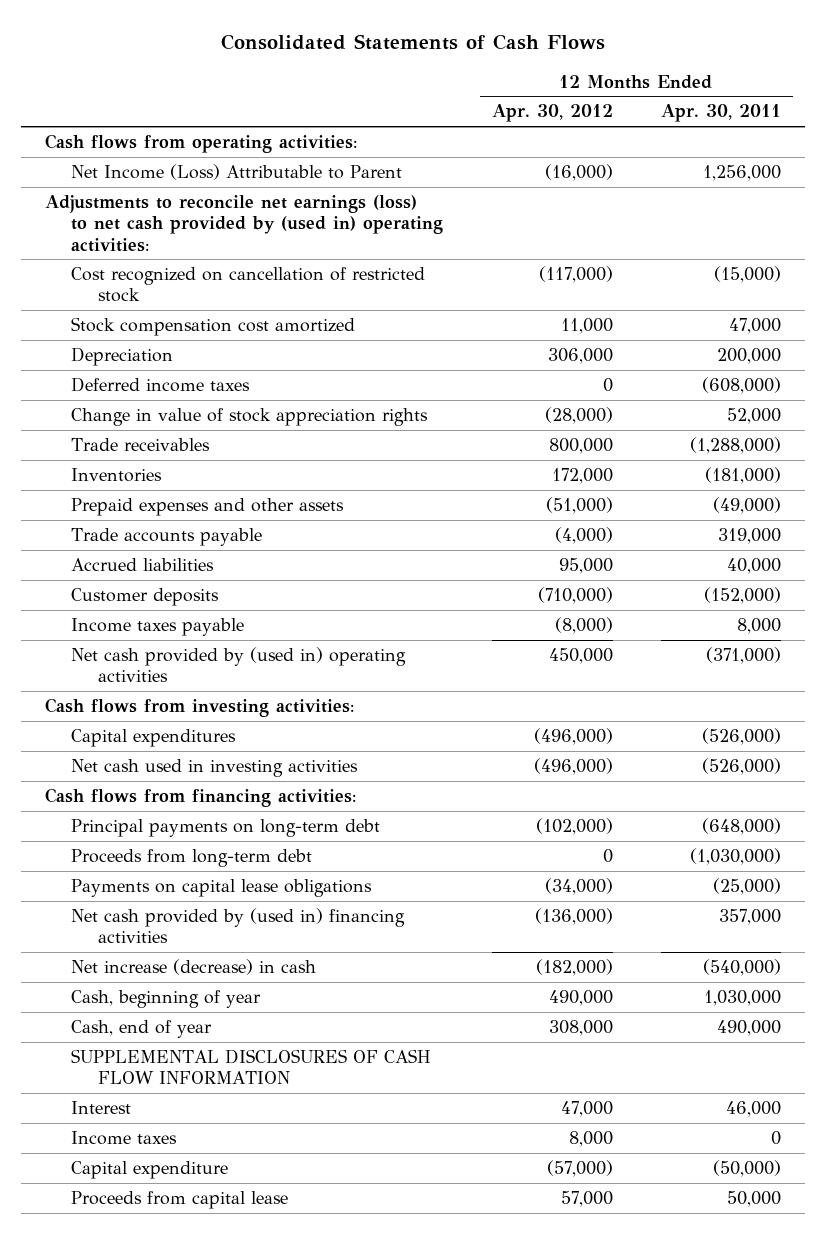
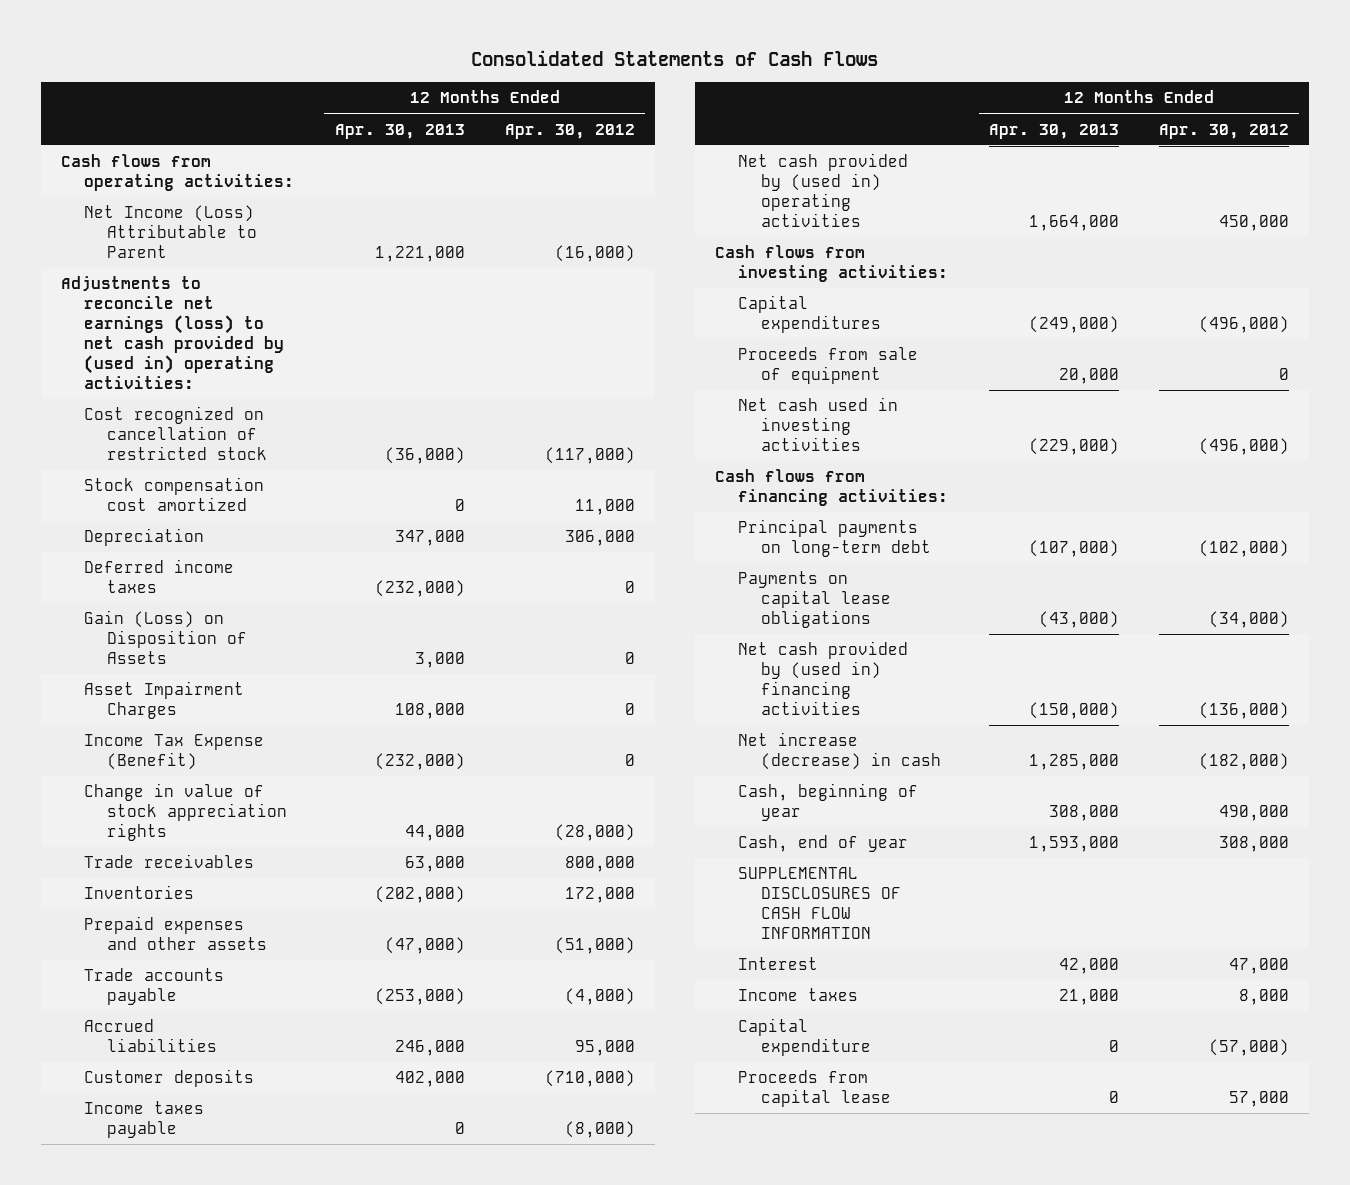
[660,104,781,123] Apr. 30, 2011 -> none
none -> [334,123,465,139] Apr. 30, 2013
none -> [84,610,248,665] Gain (Loss) on Disposition of Assets
none -> [84,681,245,720] Asset Impairment Charges
none -> [84,734,265,771] Income Tax Expense (Benefit)
none -> [738,347,919,385] Proceeds from sale of equipment
[71,849,313,868] Proceeds from long-term debt -> none

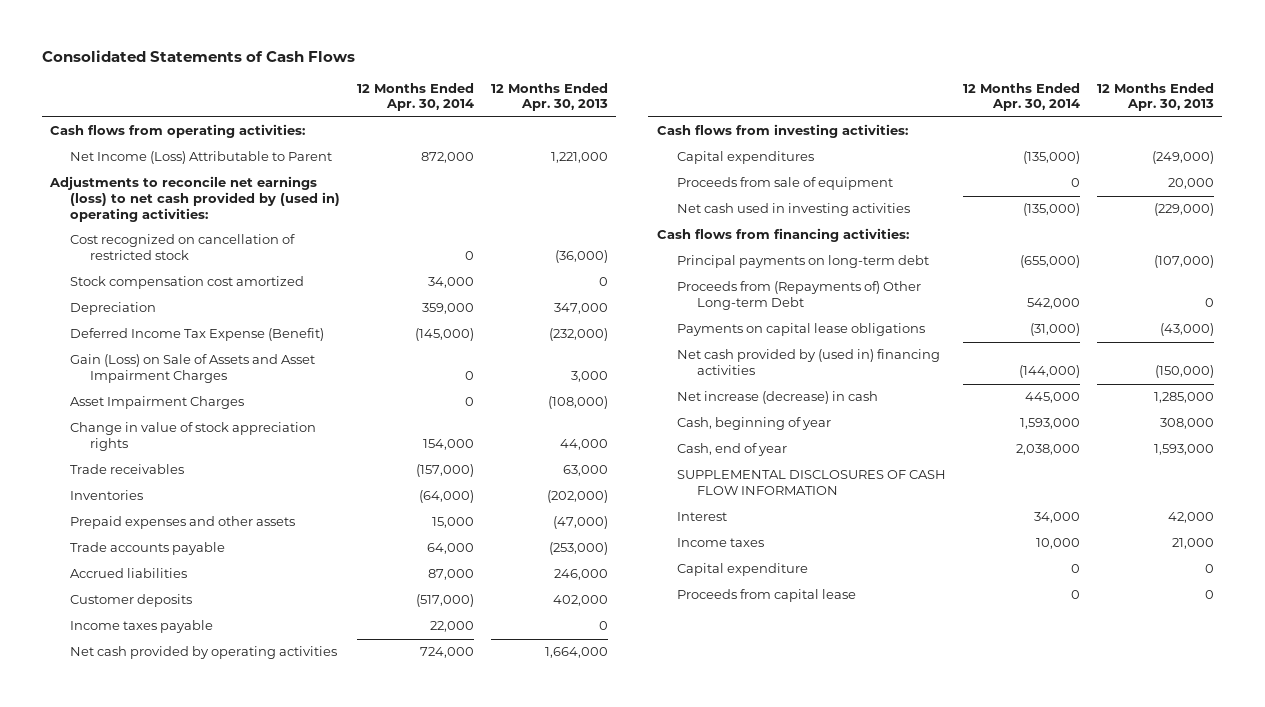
[504,123,635,139] Apr. 30, 2012 -> none
none -> [357,82,475,112] 12 Months Ended Apr. 30, 2014
[84,734,265,771] Income Tax Expense (Benefit) -> none
[84,559,235,594] Deferred income taxes -> [70,328,325,342] Deferred Income Tax Expense (Benefit)
[84,610,248,665] Gain (Loss) on Disposition of Assets -> [70,354,316,384] Gain (Loss) on Sale of Assets and Asset Impairment Charges
[394,703,465,720] 108,000 -> [547,396,608,410] (108,000)
[738,153,909,227] Net cash provided by (used in) operating activities -> [70,646,338,660] Net cash provided by operating activities
none -> [676,281,921,311] Proceeds from (Repayments of) Other Long-term Debt

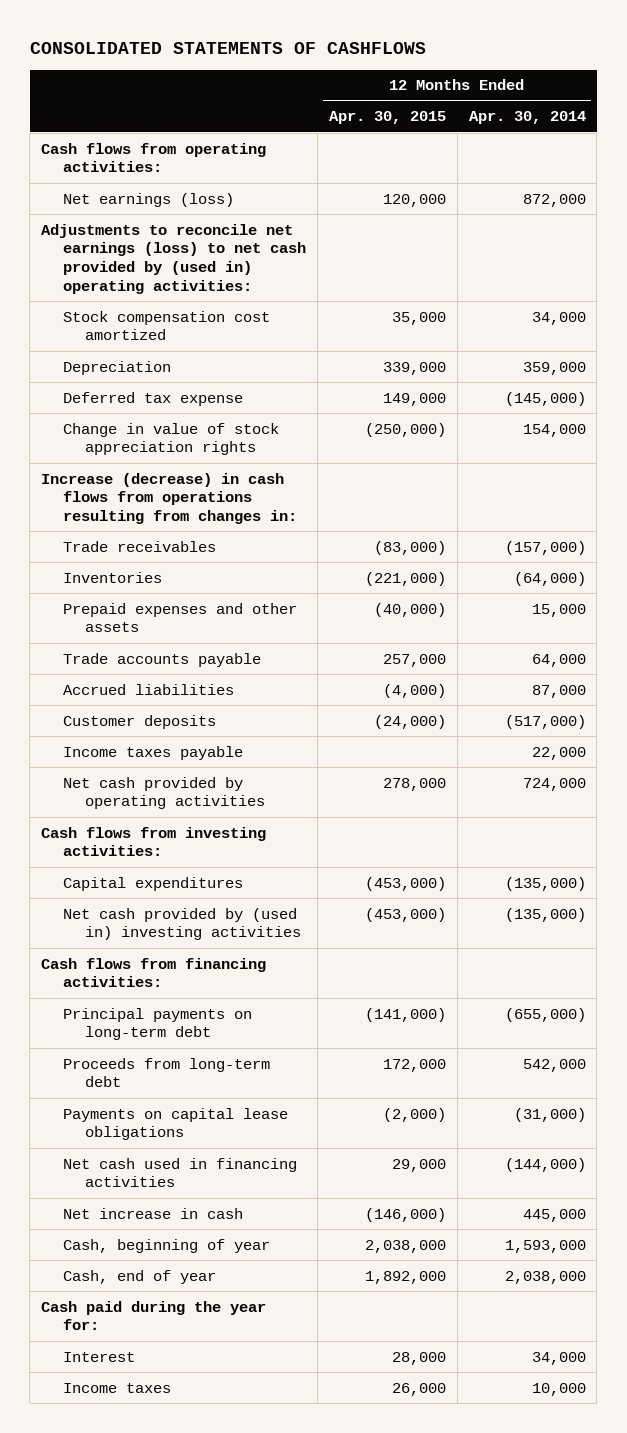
[42,50,356,63] Consolidated Statements of Cash Flows -> [29,41,426,54] CONSOLIDATED STATEMENTS OF CASHFLOWS
[490,82,608,112] 12 Months Ended Apr. 30, 2013 -> none
none -> [328,111,446,125] Apr. 30, 2015
[70,151,333,165] Net Income (Loss) Attributable to Parent -> [62,192,234,207] Net earnings (loss)
[70,234,296,261] Cost recognized on cancellation of restricted stock -> none
[70,354,316,384] Gain (Loss) on Sale of Assets and Asset Impairment Charges -> none
[70,396,245,410] Asset Impairment Charges -> none
[70,328,325,342] Deferred Income Tax Expense (Benefit) -> [62,391,243,406] Deferred tax expense
none -> [41,472,297,525] Increase (decrease) in cash flows from operations resulting from changes in:
[676,177,893,191] Proceeds from sale of equipment -> none
[676,203,910,217] Net cash used in investing activities -> [62,907,301,941] Net cash provided by (used in) investing activities
[676,281,921,311] Proceeds from (Repayments of) Other Long-term Debt -> [62,1057,270,1088] Proceeds from long-term debt
[676,349,940,376] Net cash provided by (used in) financing activities -> [62,1157,297,1188] Net cash used in financing activities
[676,391,878,405] Net increase (decrease) in cash -> [62,1207,243,1219] Net increase in cash
[676,470,946,496] SUPPLEMENTAL DISCLOSURES OF CASH FLOW INFORMATION -> none
none -> [41,1300,267,1331] Cash paid during the year for:
[676,563,808,577] Capital expenditure -> none
[676,589,856,603] Proceeds from capital lease -> none

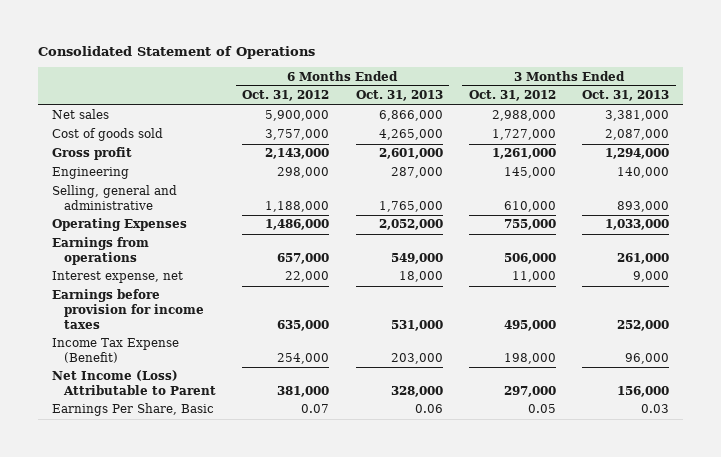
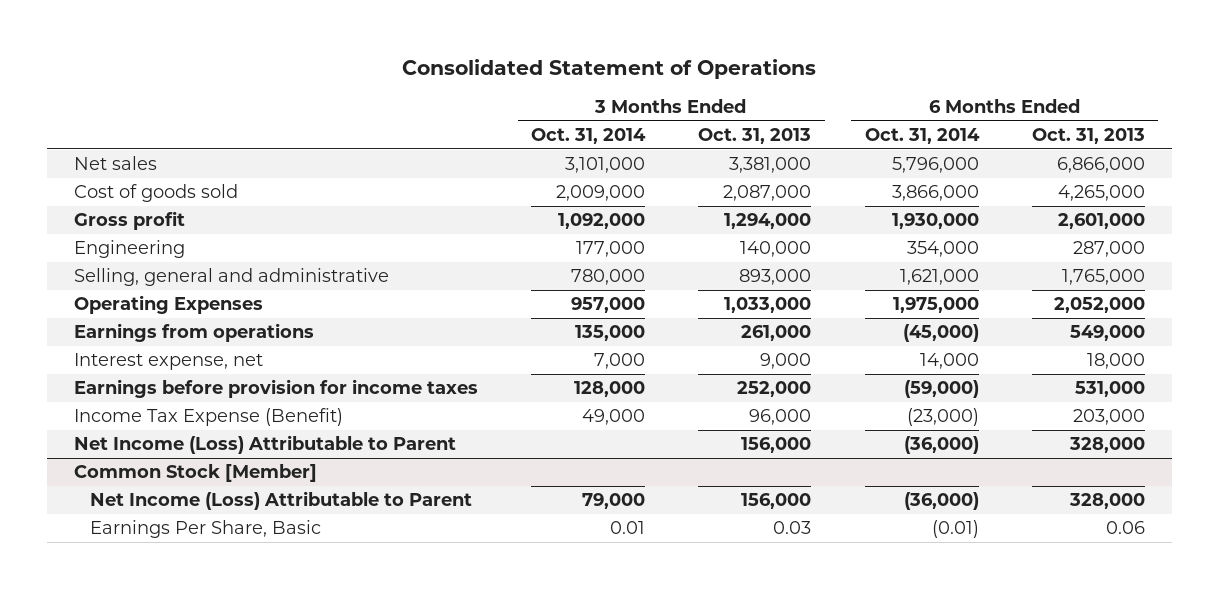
[242,90,330,102] Oct. 31, 2012 -> none
[469,90,557,102] Oct. 31, 2012 -> none
none -> [531,127,647,144] Oct. 31, 2014
none -> [864,127,980,144] Oct. 31, 2014
none -> [73,464,317,483] Common Stock [Member]
none -> [89,491,472,511] Net Income (Loss) Attributable to Parent

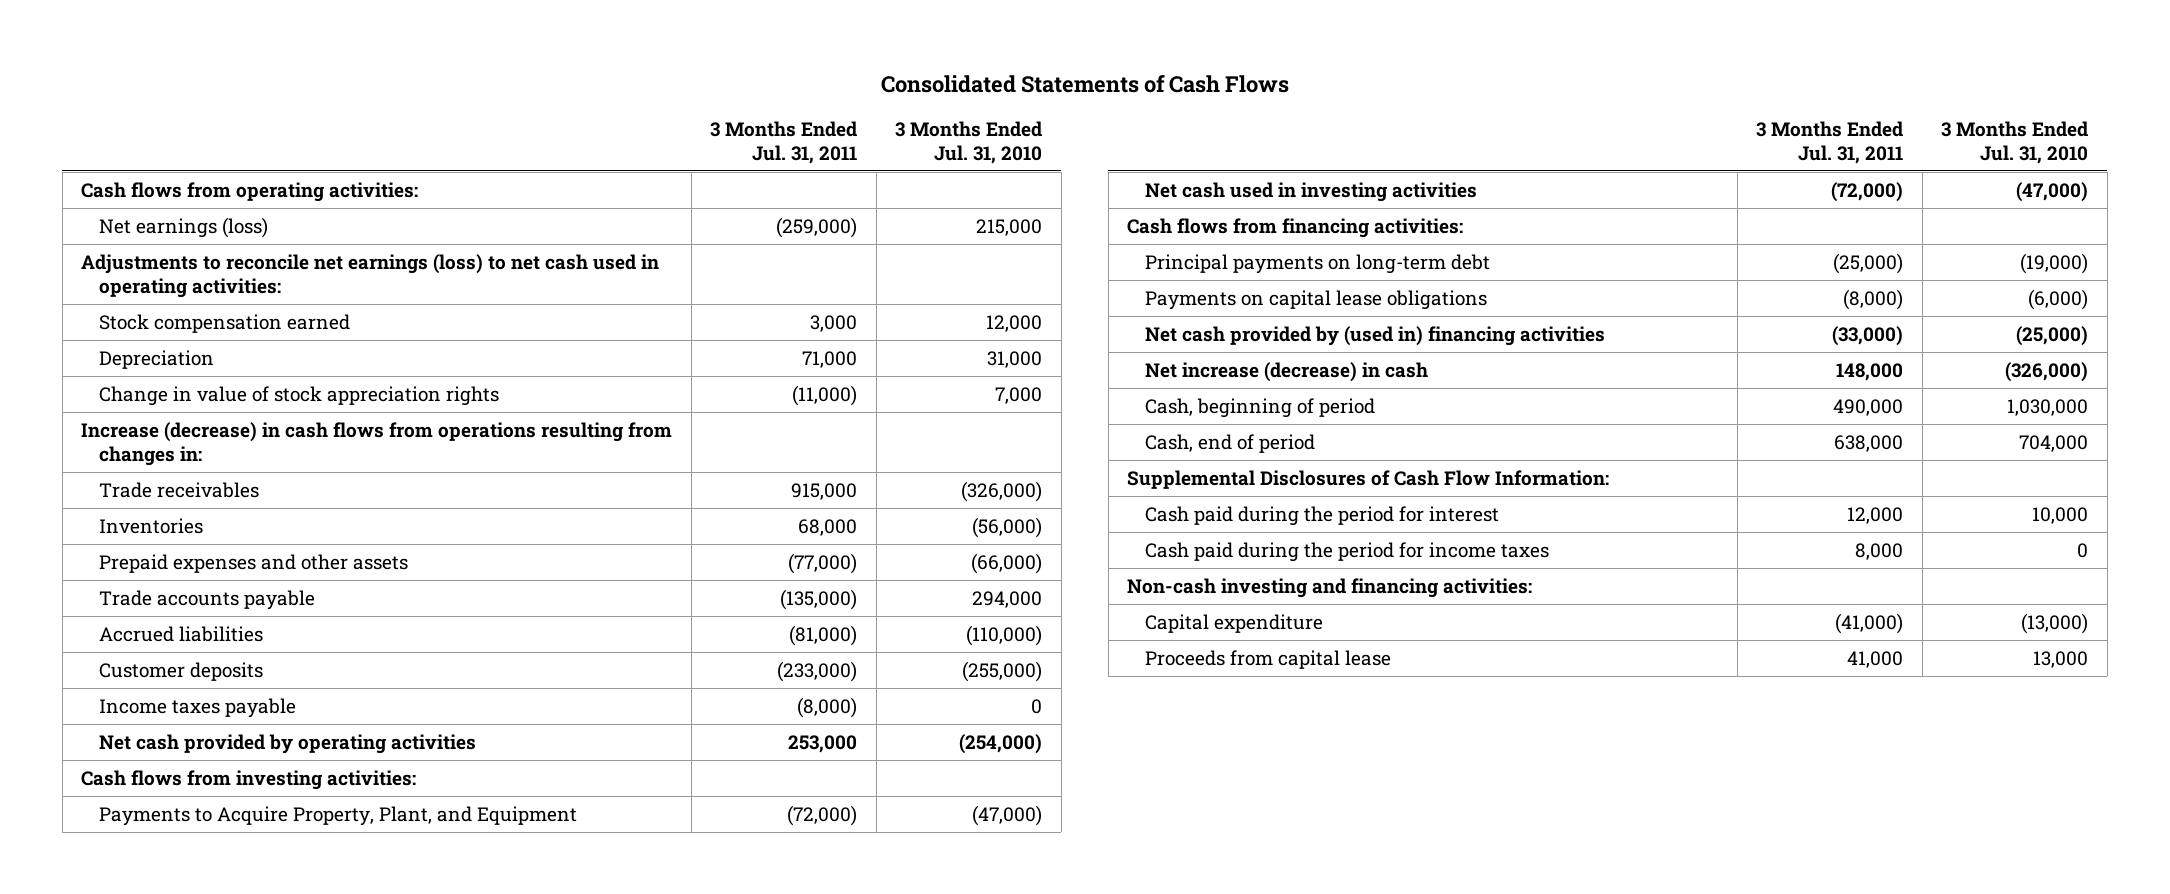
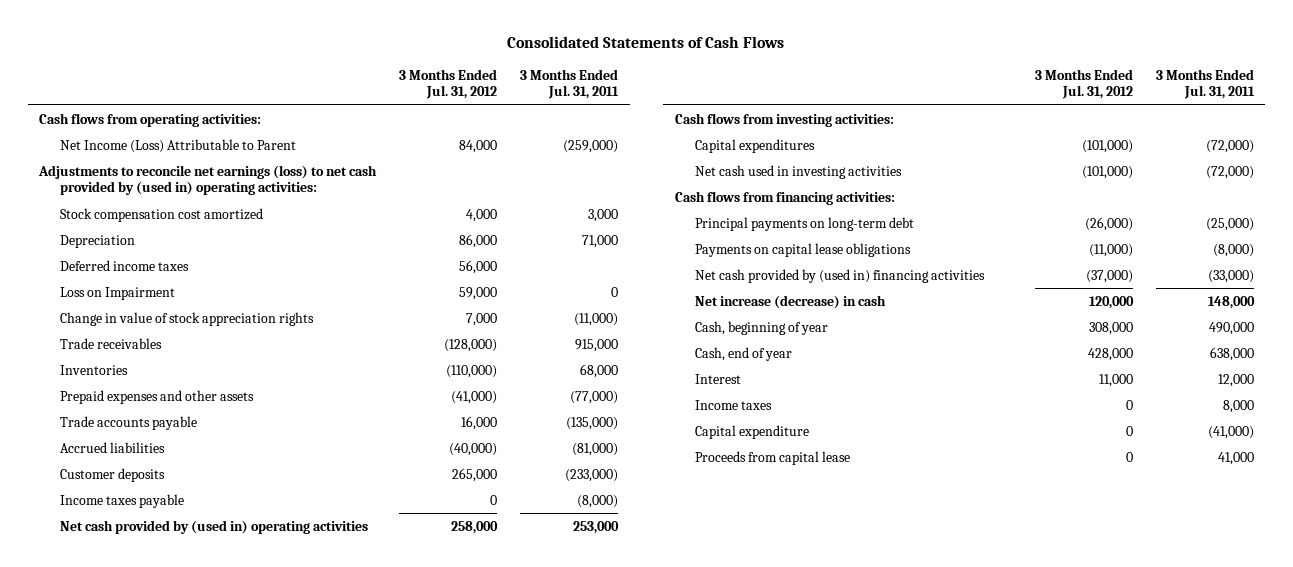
[895,120,1043,164] 3 Months Ended Jul. 31, 2010 -> none
none -> [399,68,498,100] 3 Months Ended Jul. 31, 2012
[98,313,350,333] Stock compensation earned -> none
[98,216,268,238] Net earnings (loss) -> [59,138,296,153] Net Income (Loss) Attributable to Parent
[81,253,660,298] Adjustments to reconcile net earnings (loss) to net cash used in operating activities: -> [38,164,378,196] Adjustments to reconcile net earnings (loss) to net cash provided by (used in) operating activities:
none -> [59,207,263,222] Stock compensation cost amortized
none -> [59,259,189,271] Deferred income taxes
none -> [59,286,175,300] Loss on Impairment
[81,421,673,466] Increase (decrease) in cash flows from operations resulting from changes in: -> none
[98,733,476,754] Net cash provided by operating activities -> [59,519,368,534] Net cash provided by (used in) operating activities
[98,805,577,826] Payments to Acquire Property, Plant, and Equipment -> [695,138,816,153] Capital expenditures
[1127,469,1610,489] Supplemental Disclosures of Cash Flow Information: -> none
[1127,577,1533,598] Non-cash investing and financing activities: -> none
[1144,397,1375,418] Cash, beginning of period -> [695,320,829,335] Cash, beginning of year
[1144,433,1315,453] Cash, end of period -> [695,346,793,361] Cash, end of year
[1144,505,1499,526] Cash paid during the period for interest -> [695,373,742,384] Interest
[1144,541,1549,562] Cash paid during the period for income taxes -> [695,399,773,410] Income taxes

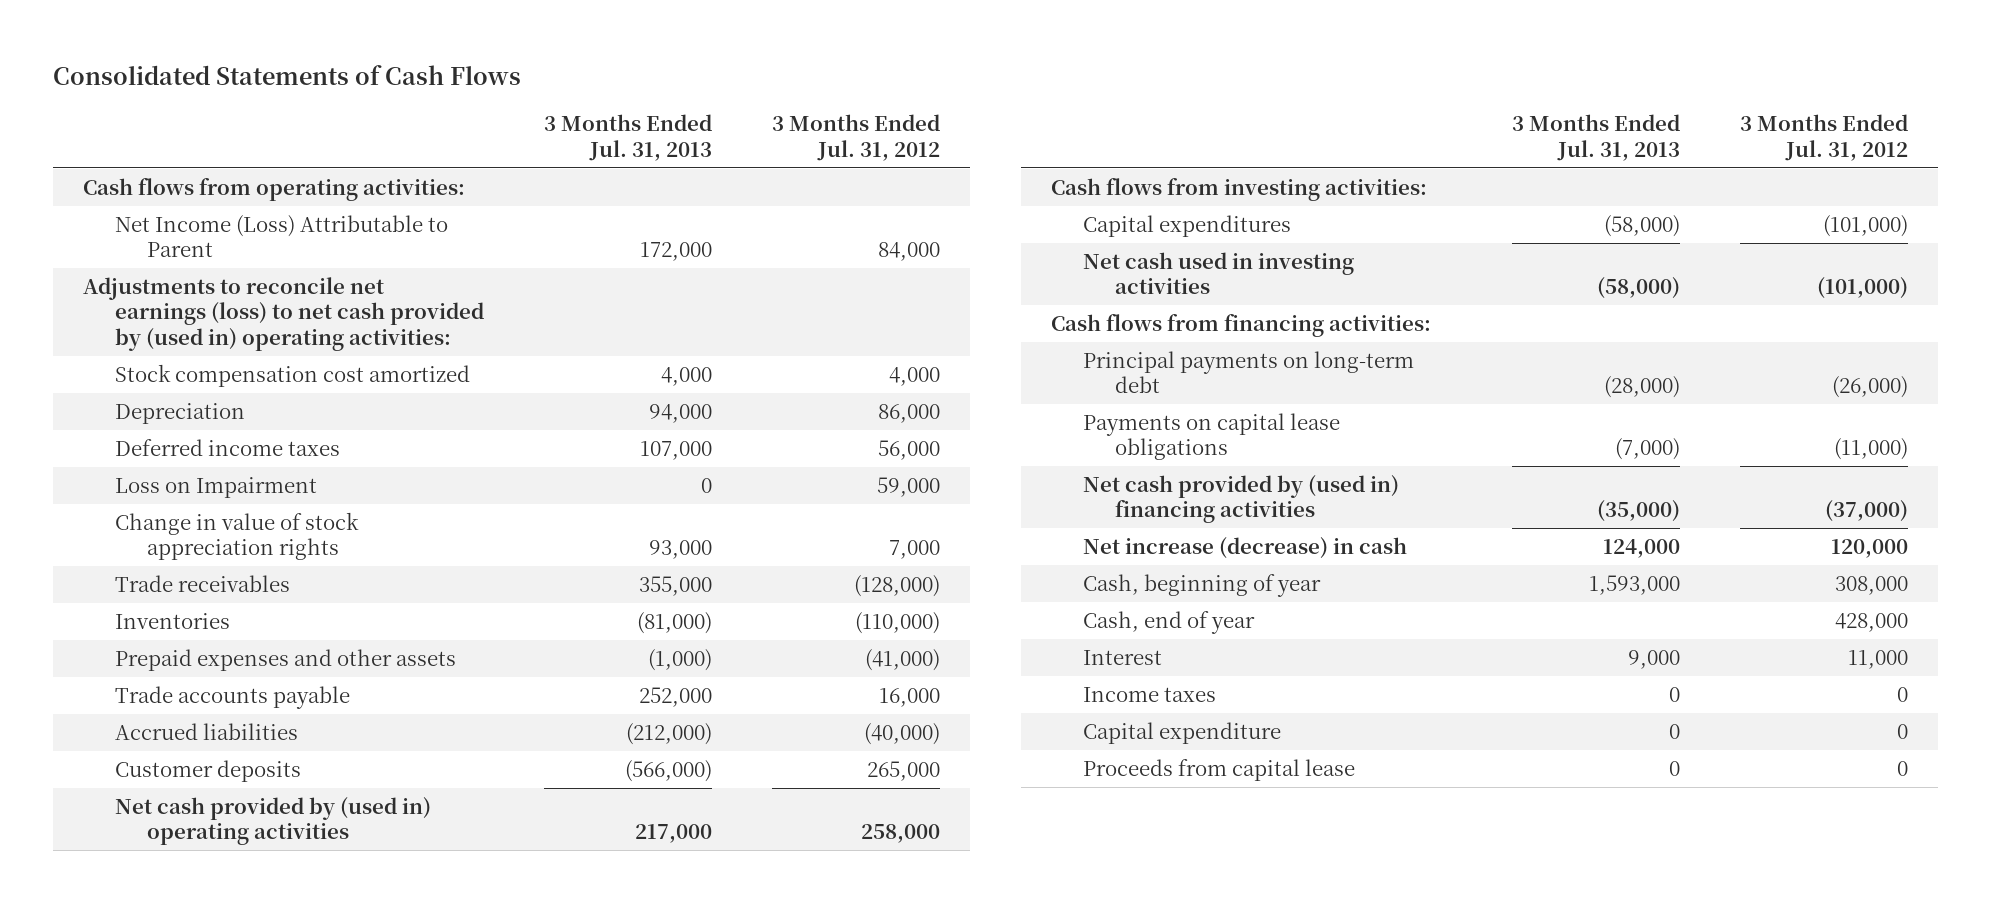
[520,68,620,100] 3 Months Ended Jul. 31, 2011 -> none
none -> [543,114,712,161] 3 Months Ended Jul. 31, 2013
[59,493,184,508] Income taxes payable -> none

